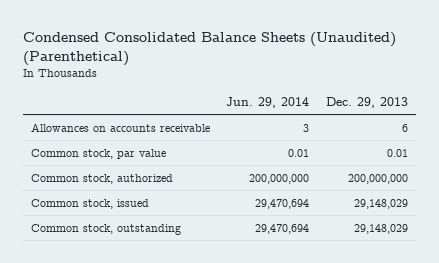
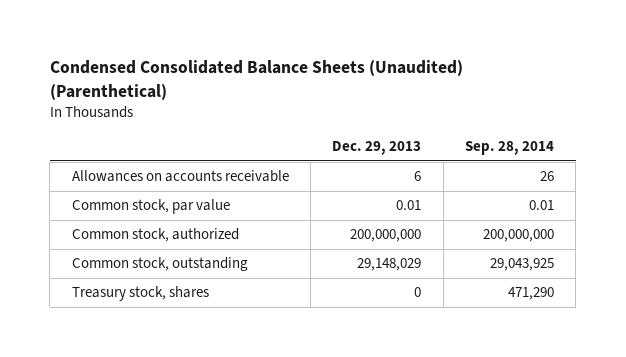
[226,96,310,108] Jun. 29, 2014 -> none
none -> [464,141,554,156] Sep. 28, 2014
[31,198,150,209] Common stock, issued -> none
none -> [71,286,209,302] Treasury stock, shares

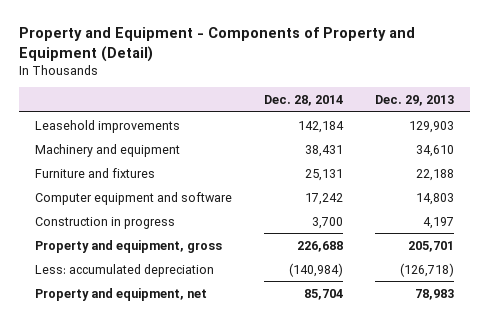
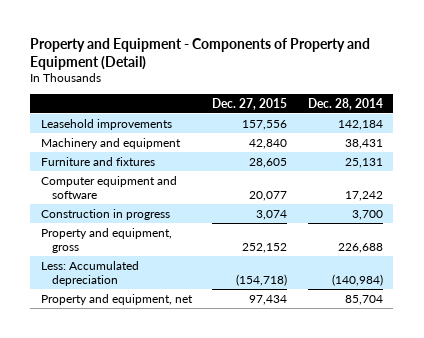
[374,94,454,106] Dec. 29, 2013 -> none
none -> [212,97,288,110] Dec. 27, 2015
[34,263,214,277] Less: accumulated depreciation -> [40,260,139,287] Less: Accumulated depreciation

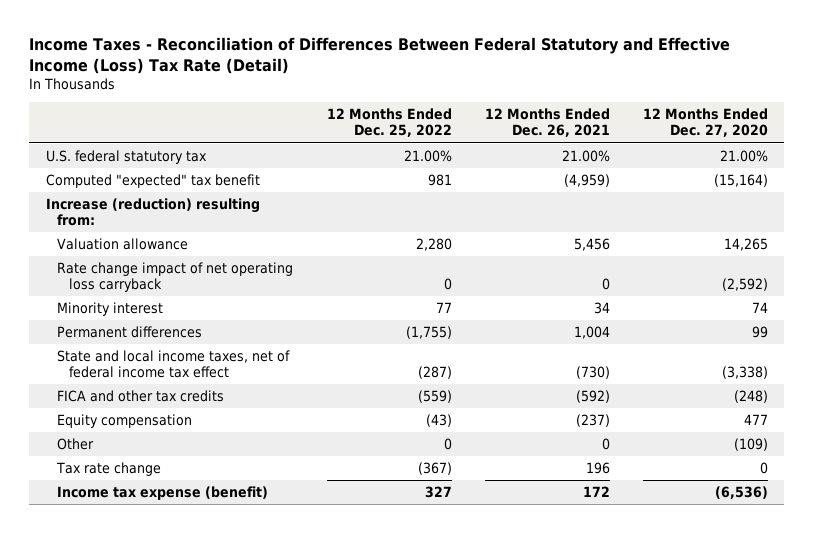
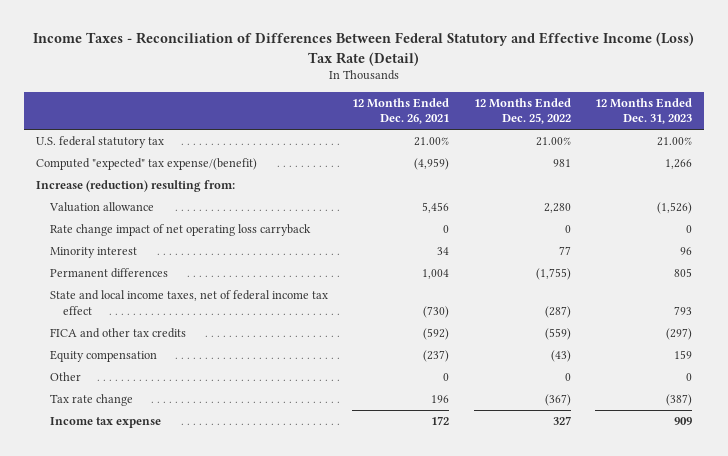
[642,108,768,138] 12 Months Ended Dec. 27, 2020 -> none
none -> [595,97,693,125] 12 Months Ended Dec. 31, 2023
[45,174,260,189] Computed "expected" tax benefit -> [36,158,258,171] Computed "expected" tax expense/(benefit)
[57,486,269,501] Income tax expense (benefit) -> [49,417,161,429] Income tax expense

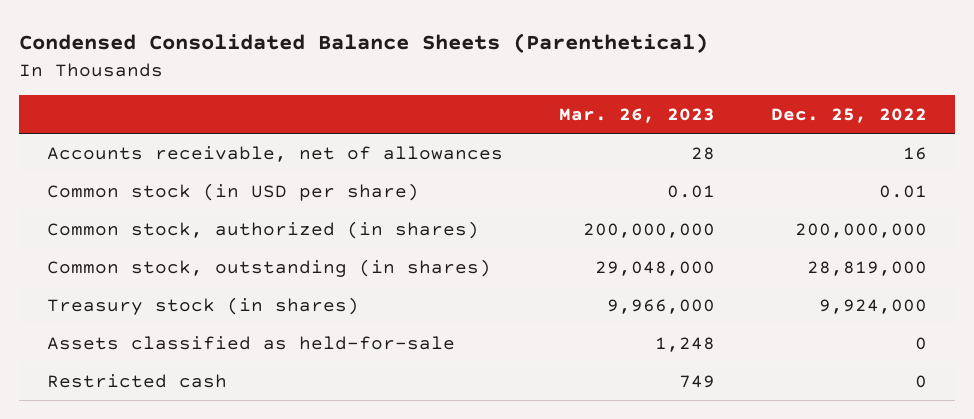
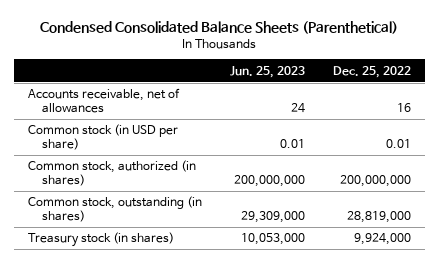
[559,108,716,124] Mar. 26, 2023 -> none
none -> [229,65,305,78] Jun. 25, 2023
[47,335,456,350] Assets classified as held-for-sale -> none
[47,373,228,388] Restricted cash -> none

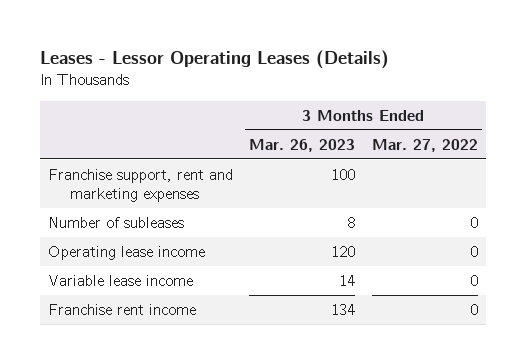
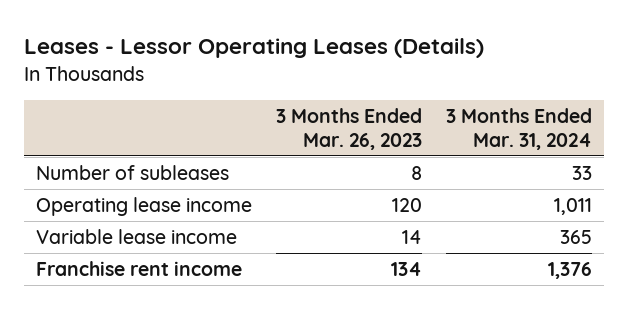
[371,138,478,152] Mar. 27, 2022 -> none
none -> [445,107,592,150] 3 Months Ended Mar. 31, 2024
[47,168,233,202] Franchise support, rent and marketing expenses -> none

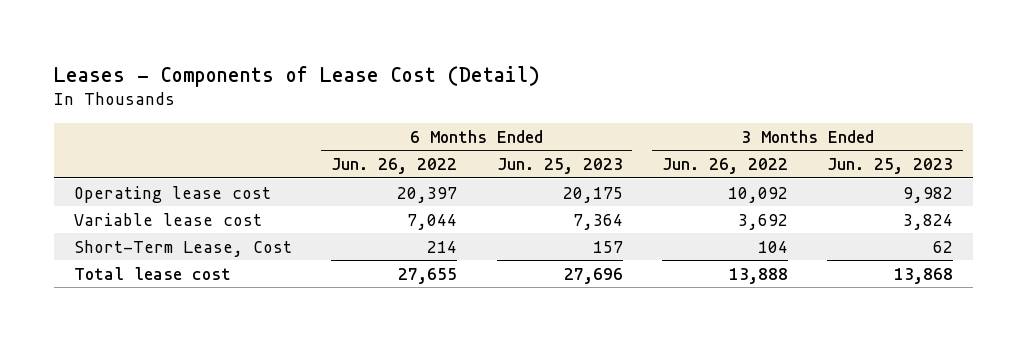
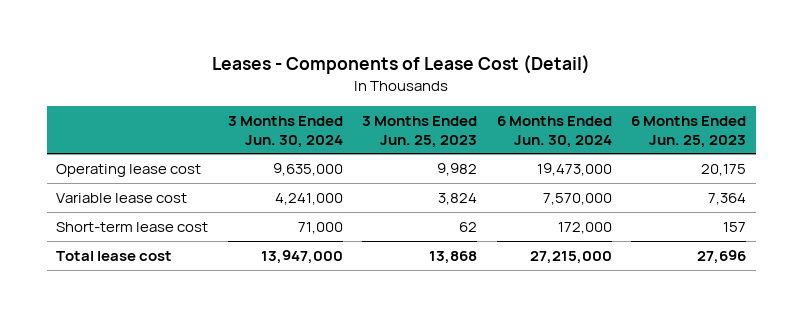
[331,158,458,175] Jun. 26, 2022 -> none
[661,158,788,175] Jun. 26, 2022 -> none
none -> [227,115,343,148] 3 Months Ended Jun. 30, 2024
none -> [496,115,612,148] 6 Months Ended Jun. 30, 2024
[73,239,292,257] Short-Term Lease, Cost -> [56,221,209,232] Short-term lease cost

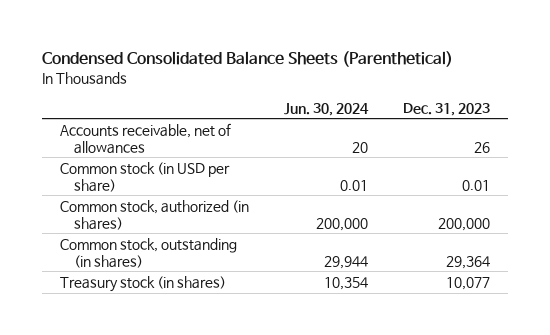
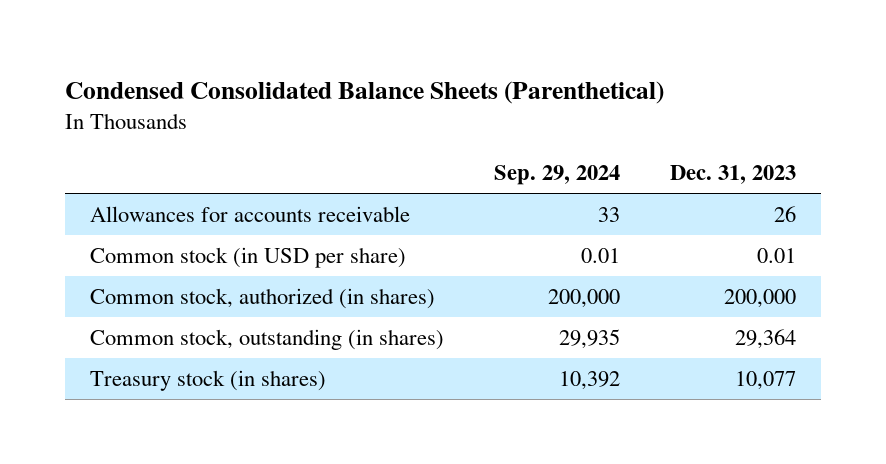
[284,102,370,116] Jun. 30, 2024 -> none
none -> [493,164,620,185] Sep. 29, 2024
[59,122,231,154] Accounts receivable, net of allowances -> [89,206,410,223] Allowances for accounts receivable

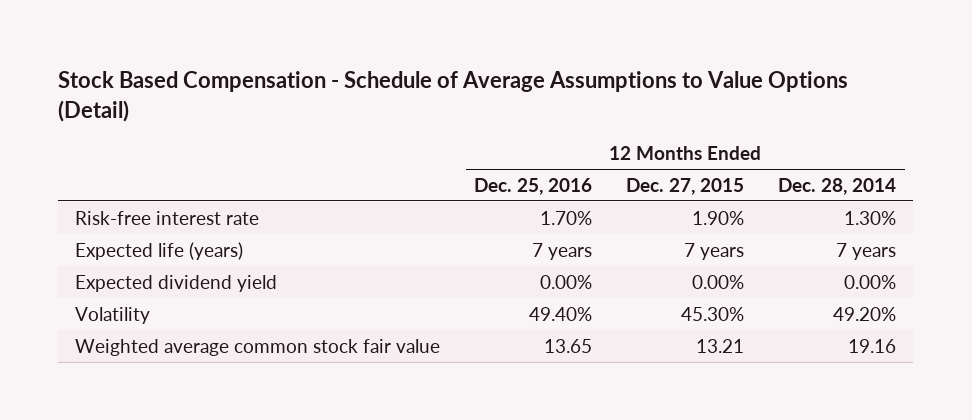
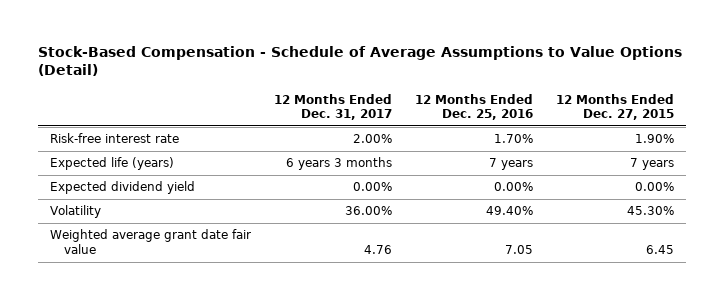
[58,71,849,123] Stock Based Compensation - Schedule of Average Assumptions to Value Options (Detail) -> [38,45,683,77] Stock-Based Compensation - Schedule of Average Assumptions to Value Options (Detail)
[778,177,897,195] Dec. 28, 2014 -> none
none -> [274,93,393,121] 12 Months Ended Dec. 31, 2017
[75,338,441,356] Weighted average common stock fair value -> [49,229,251,254] Weighted average grant date fair value
[544,338,593,353] 13.65 -> [505,244,534,254] 7.05
[696,338,745,353] 13.21 -> [646,244,675,254] 6.45

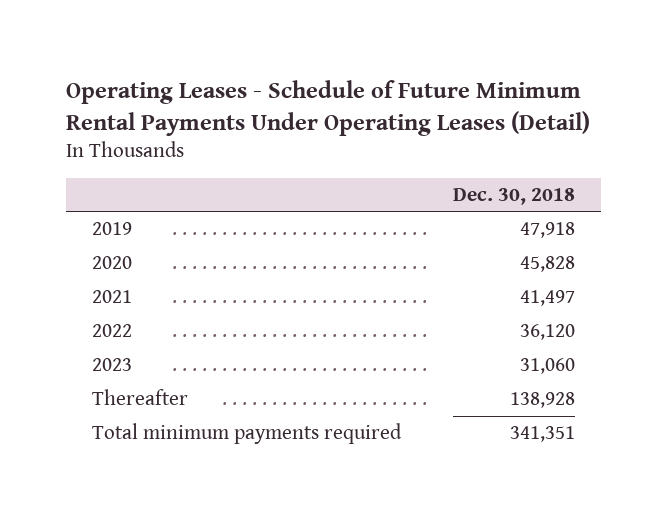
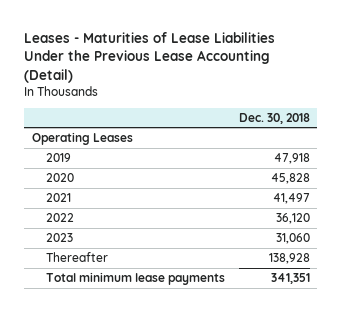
[66,79,591,136] Operating Leases - Schedule of Future Minimum Rental Payments Under Operating Leases (Detail) -> [24,31,276,83] Leases - Maturities of Lease Liabilities Under the Previous Lease Accounting (Detail)
none -> [31,132,133,146] Operating Leases
[92,423,403,445] Total minimum payments required -> [45,272,225,286] Total minimum lease payments

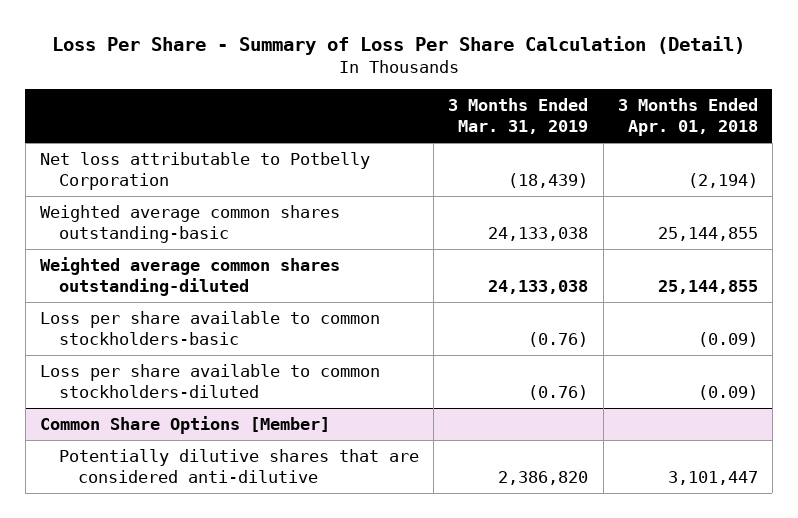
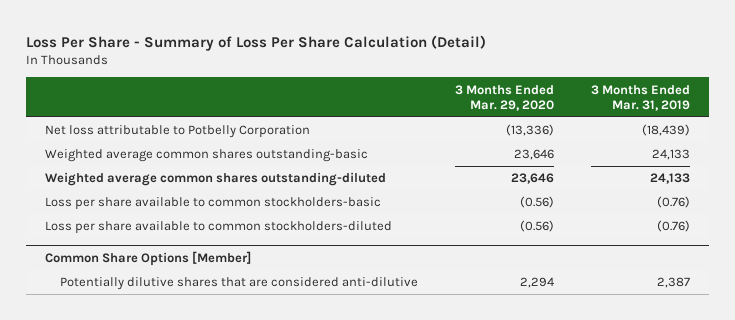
[617,98,758,137] 3 Months Ended Apr. 01, 2018 -> none
none -> [455,84,555,111] 3 Months Ended Mar. 29, 2020
[488,227,589,242] 24,133,038 -> [652,149,691,161] 24,133
[488,280,589,295] 24,133,038 -> [650,173,691,185] 24,133
[498,471,589,486] 2,386,820 -> [657,277,691,289] 2,387

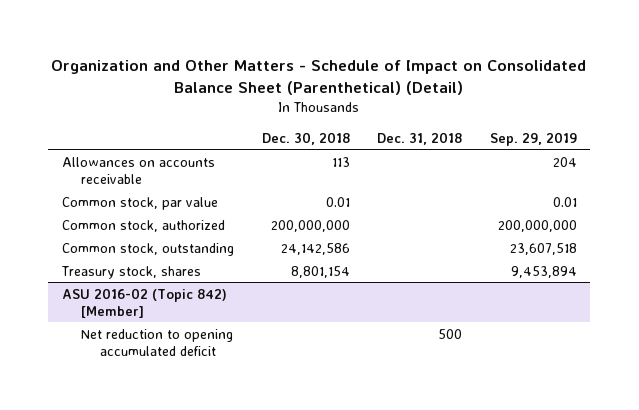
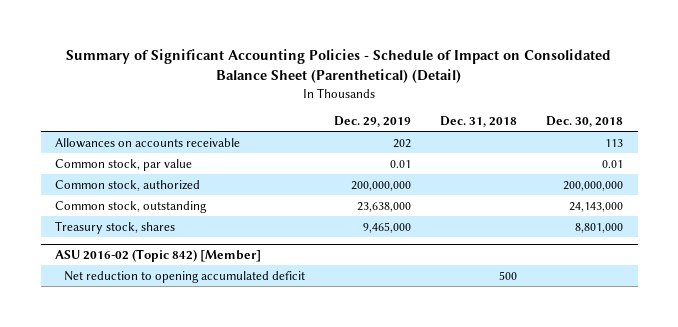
[51,59,587,95] Organization and Other Matters - Schedule of Impact on Consolidated Balance Sheet (Parenthetical) (Detail) -> [66,49,612,84] Summary of Significant Accounting Policies - Schedule of Impact on Consolidated Balance Sheet (Parenthetical) (Detail)
[489,131,577,146] Sep. 29, 2019 -> none
none -> [334,115,412,127] Dec. 29, 2019
[280,242,350,255] 24,142,586 -> [569,201,624,212] 24,143,000
[290,265,350,278] 8,801,154 -> [575,222,624,233] 8,801,000

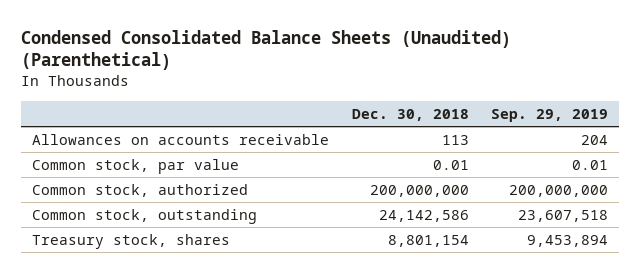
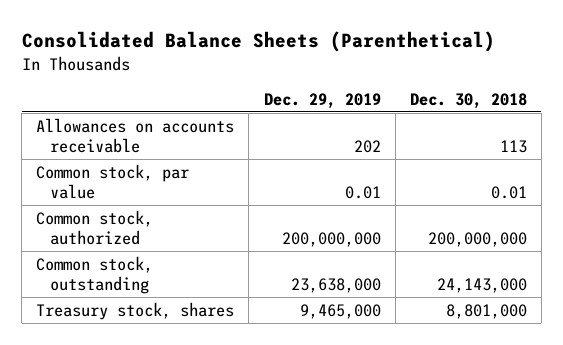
[21,29,512,71] Condensed Consolidated Balance Sheets (Unaudited) (Parenthetical) -> [21,31,495,53] Consolidated Balance Sheets (Parenthetical)
[491,108,609,122] Sep. 29, 2019 -> none
none -> [263,92,381,109] Dec. 29, 2019
[378,209,469,222] 24,142,586 -> [436,278,527,294] 24,143,000
[387,234,469,247] 8,801,154 -> [445,303,527,319] 8,801,000

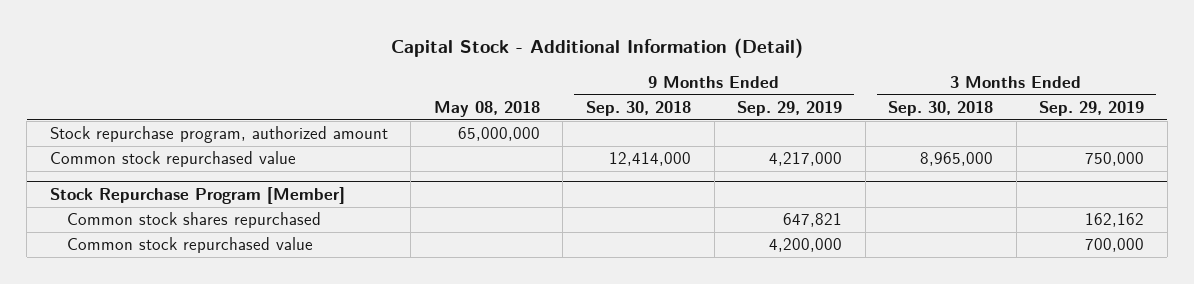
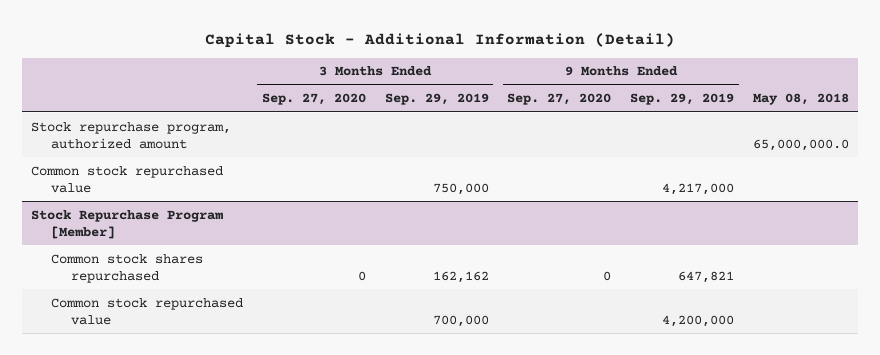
[585,101,691,117] Sep. 30, 2018 -> none
[888,101,994,117] Sep. 30, 2018 -> none
none -> [261,93,366,106] Sep. 27, 2020
none -> [507,93,612,106] Sep. 27, 2020
[457,127,540,142] 65,000,000 -> [752,138,849,151] 65,000,000.0

